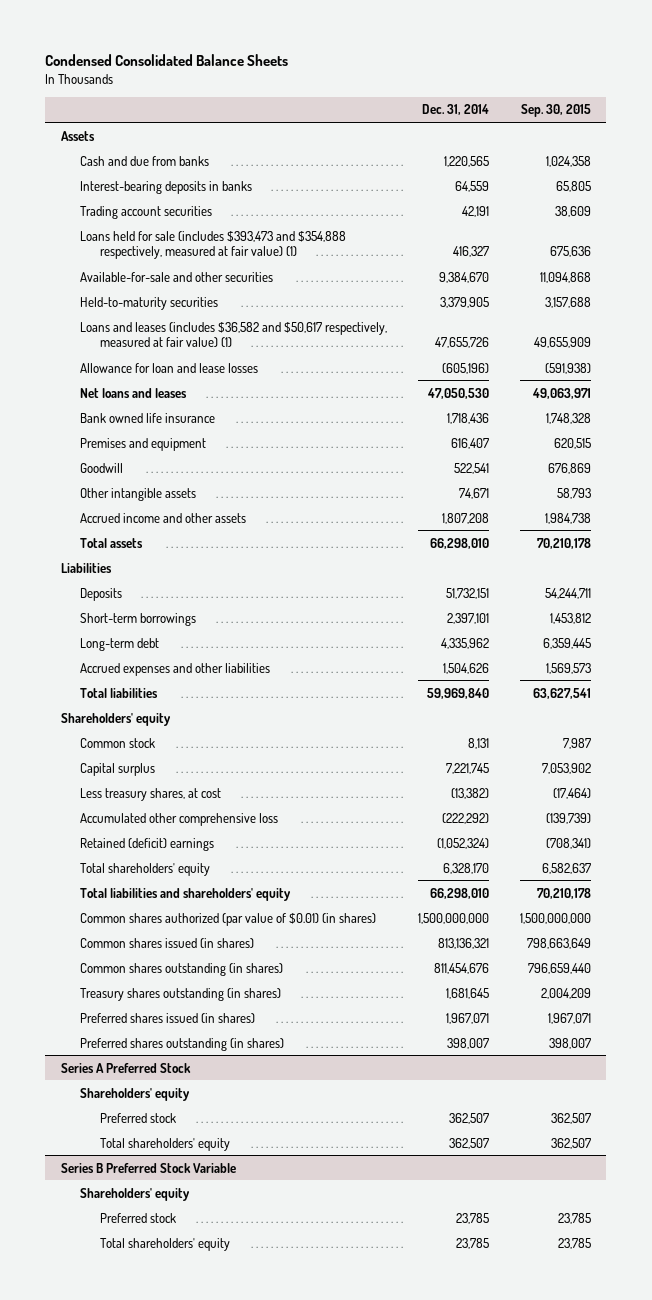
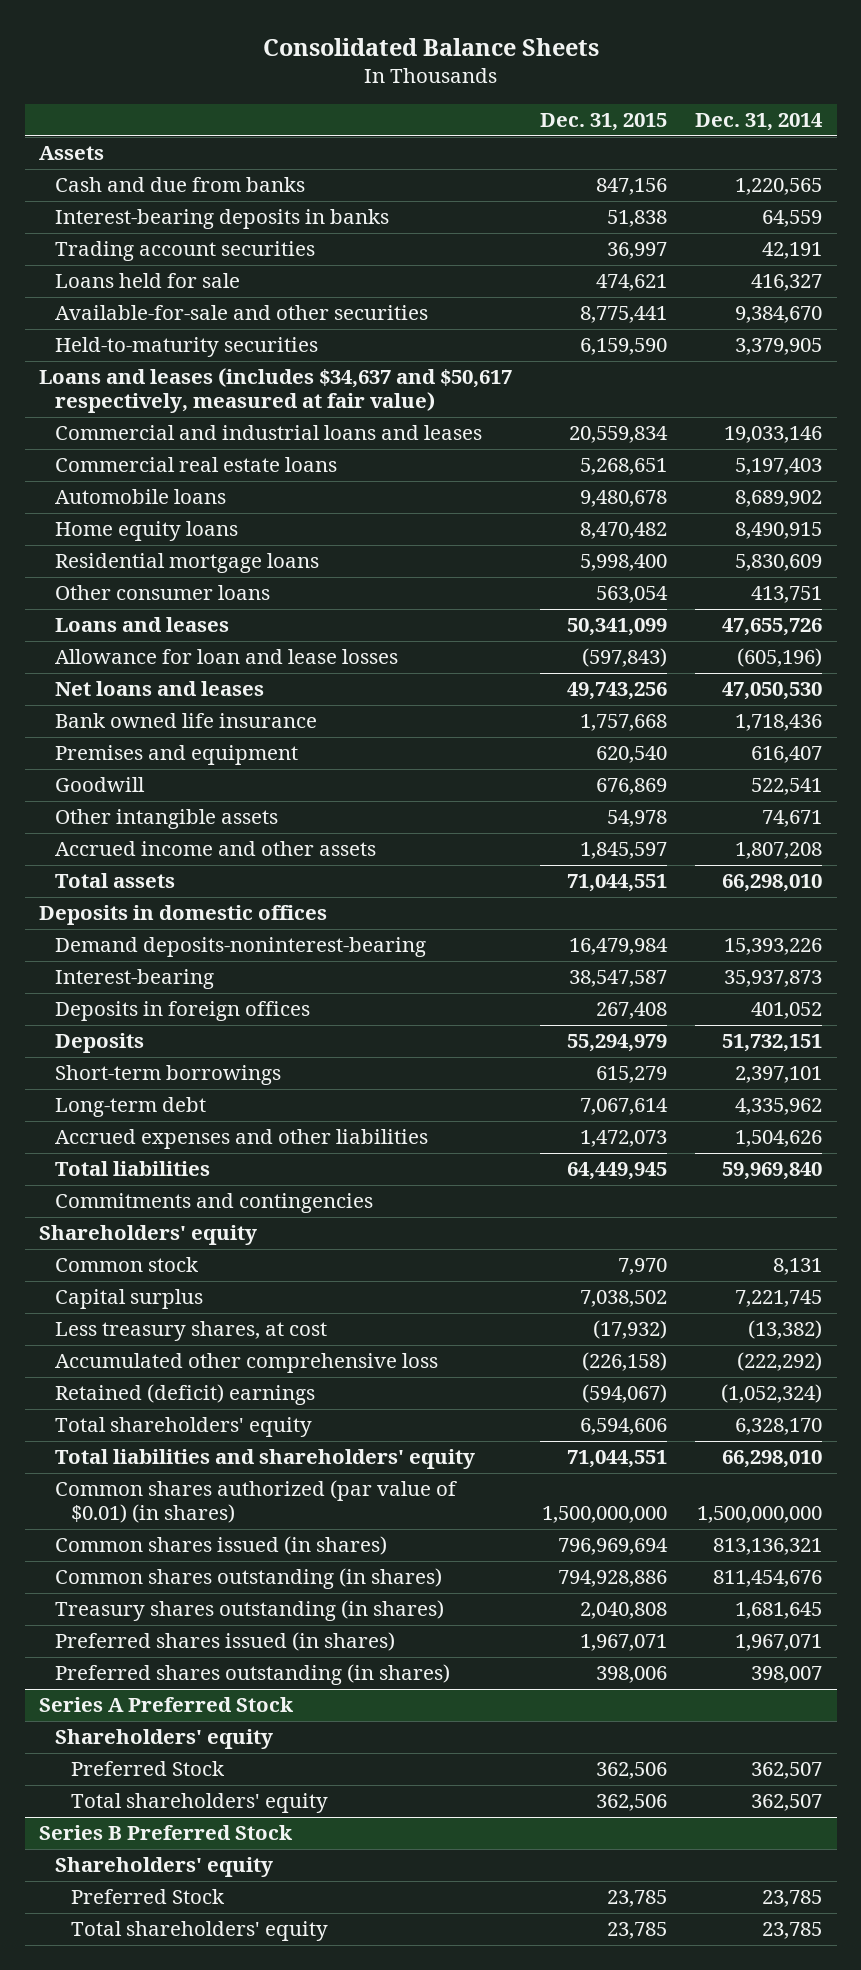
[45,53,289,66] Condensed Consolidated Balance Sheets -> [262,38,599,57] Consolidated Balance Sheets
[521,104,592,118] Sep. 30, 2015 -> none
none -> [540,113,668,132] Dec. 31, 2015
[80,230,347,260] Loans held for sale (includes $393,473 and $354,888 respectively, measured at fair value) (1) -> [54,273,240,289] Loans held for sale
none -> [38,368,512,413] Loans and leases (includes $34,637 and $50,617 respectively, measured at fair value)
none -> [54,425,482,441] Commercial and industrial loans and leases
none -> [54,457,337,473] Commercial real estate loans
none -> [54,489,226,505] Automobile loans
none -> [54,521,238,542] Home equity loans
none -> [54,553,319,574] Residential mortgage loans
none -> [54,585,270,601] Other consumer loans
[80,321,388,348] Loans and leases (includes $36,582 and $50,617 respectively, measured at fair value) (1) -> [54,617,229,633] Loans and leases
[60,562,112,573] Liabilities -> none
none -> [38,905,327,926] Deposits in domestic offices
none -> [54,937,426,958] Demand deposits-noninterest-bearing
none -> [54,969,214,990] Interest-bearing
none -> [54,1001,310,1022] Deposits in foreign offices
none -> [54,1193,373,1214] Commitments and contingencies
[100,1112,177,1123] Preferred stock -> [71,1761,226,1777] Preferred Stock
[60,1162,236,1173] Series B Preferred Stock Variable -> [38,1825,293,1841] Series B Preferred Stock
[100,1212,177,1223] Preferred stock -> [71,1889,226,1905] Preferred Stock

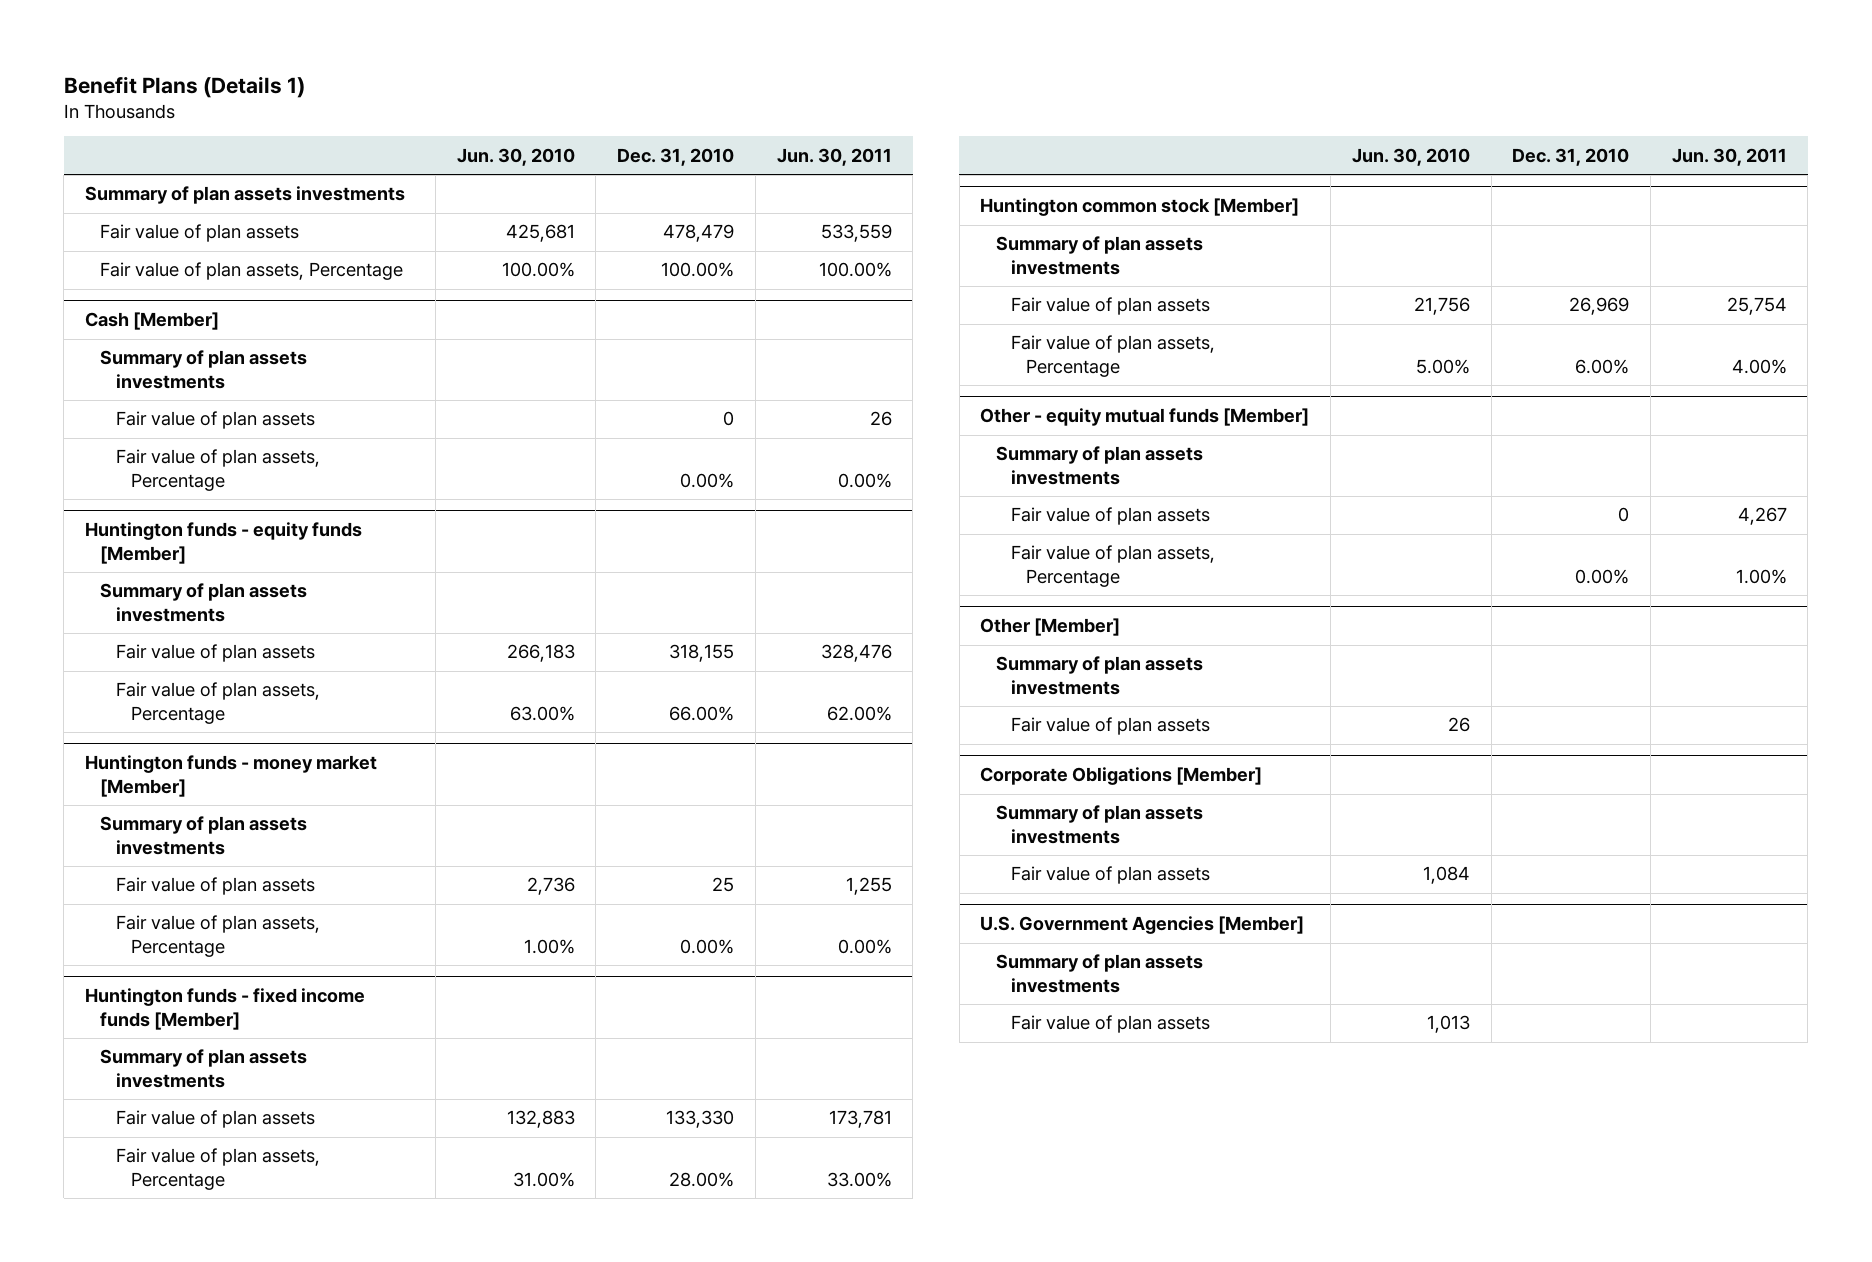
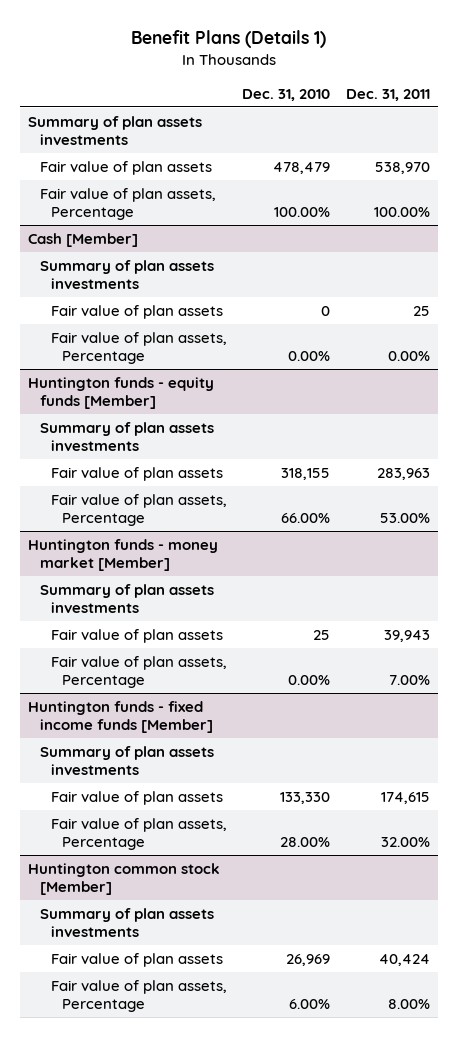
[456,147,575,166] Jun. 30, 2010 -> none
[776,147,892,166] Jun. 30, 2011 -> none
none -> [346,88,431,101] Dec. 31, 2011
[980,408,1310,427] Other - equity mutual funds [Member] -> none
[995,446,1203,486] Summary of plan assets investments -> none
[1010,507,1210,526] Fair value of plan assets -> none
[1010,545,1215,588] Fair value of plan assets, Percentage -> none
[980,618,1121,637] Other [Member] -> none
[995,656,1203,696] Summary of plan assets investments -> none
[1010,717,1210,736] Fair value of plan assets -> none
[980,767,1263,786] Corporate Obligations [Member] -> none
[995,805,1203,845] Summary of plan assets investments -> none
[1010,866,1210,885] Fair value of plan assets -> none
[980,916,1305,935] U.S. Government Agencies [Member] -> none
[995,954,1203,994] Summary of plan assets investments -> none
[1010,1015,1210,1034] Fair value of plan assets -> none

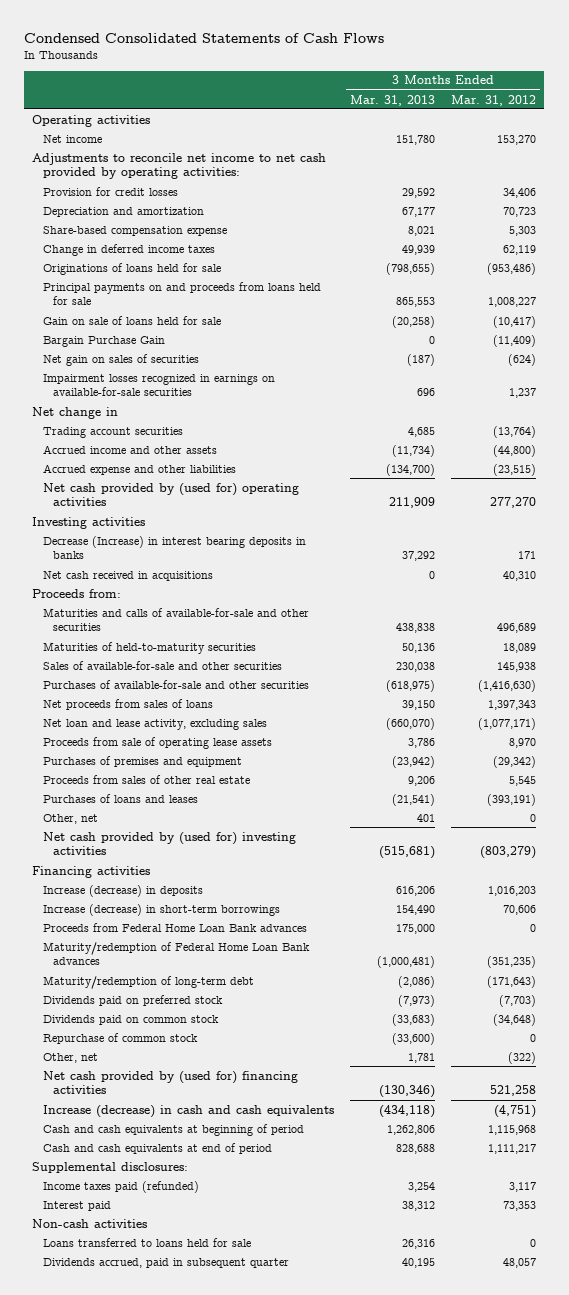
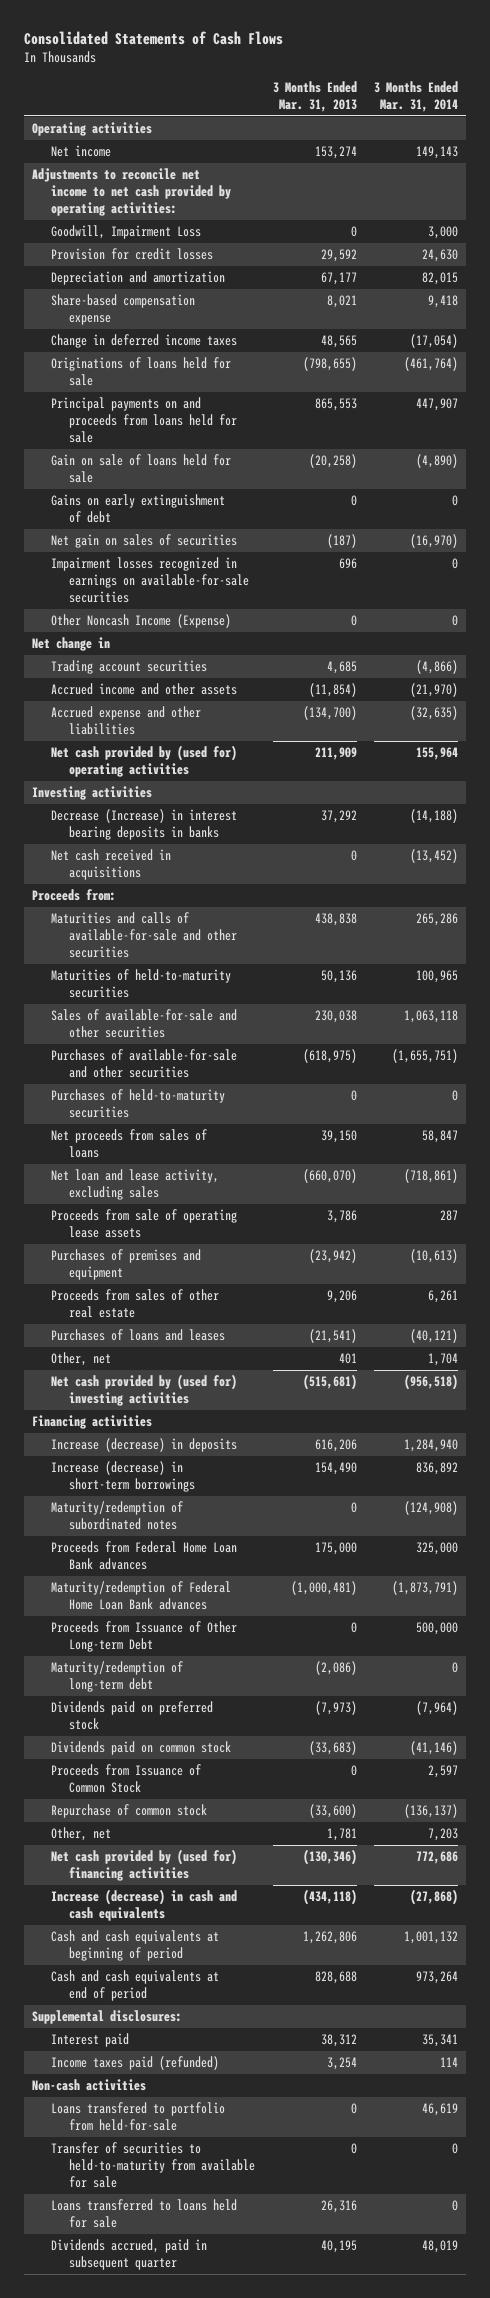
[24,32,385,43] Condensed Consolidated Statements of Cash Flows -> [23,31,283,46] Consolidated Statements of Cash Flows
[451,94,537,106] Mar. 31, 2012 -> none
none -> [373,80,458,112] 3 Months Ended Mar. 31, 2014
[395,134,435,145] 151,780 -> [314,146,357,160] 153,274
none -> [50,225,201,240] Goodwill, Impairment Loss
[401,244,435,255] 49,939 -> [320,335,357,349] 48,565
[42,335,165,347] Bargain Purchase Gain -> none
none -> [50,494,225,524] Gains on early extinguishment of debt
none -> [50,614,231,629] Other Noncash Income (Expense)
[391,444,435,457] (11,734) -> [308,683,357,698] (11,854)
none -> [50,1089,225,1119] Purchases of held-to-maturity securities
none -> [50,1501,183,1531] Maturity/redemption of subordinated notes
none -> [50,1621,237,1653] Proceeds from Issuance of Other Long-term Debt
none -> [50,1764,201,1794] Proceeds from Issuance of Common Stock
[42,1180,199,1193] Income taxes paid (refunded) -> [50,2056,219,2071] Income taxes paid (refunded)
none -> [50,2102,225,2132] Loans transfered to portfolio from held-for-sale
none -> [50,2142,256,2189] Transfer of securities to held-to-maturity from available for sale

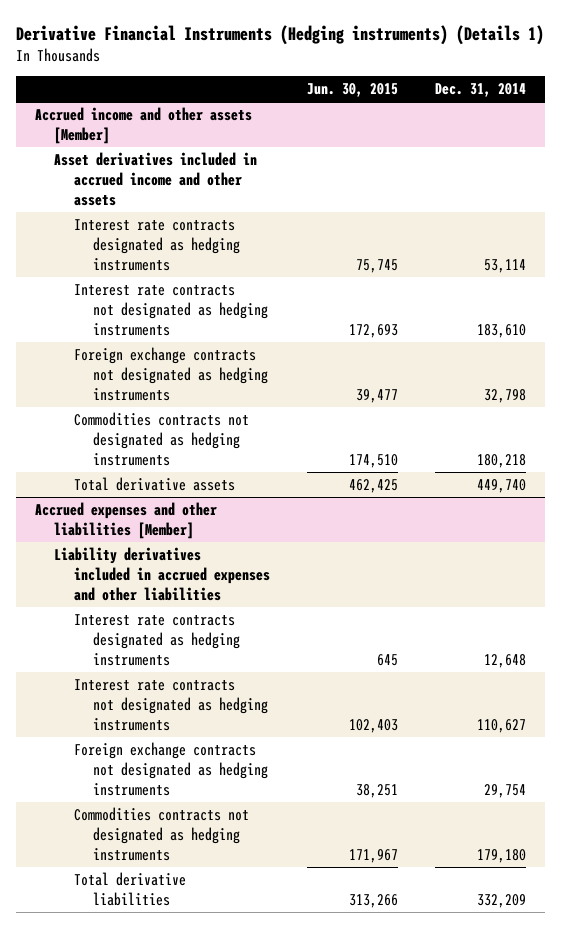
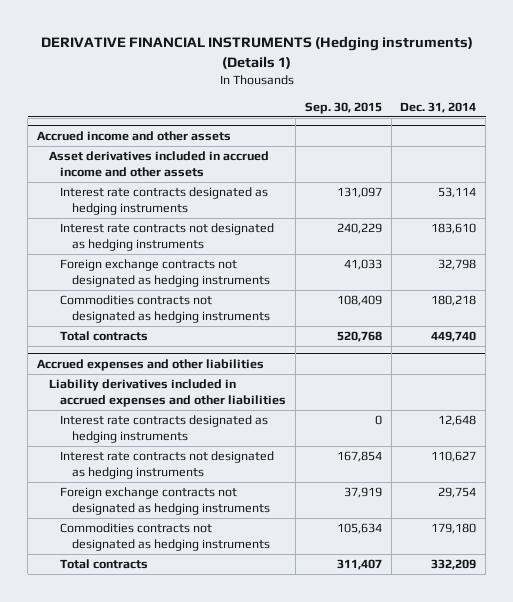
[15,25,544,46] Derivative Financial Instruments (Hedging instruments) (Details 1) -> [40,36,473,70] DERIVATIVE FINANCIAL INSTRUMENTS (Hedging instruments) (Details 1)
[307,83,399,98] Jun. 30, 2015 -> none
none -> [304,101,382,114] Sep. 30, 2015
[34,106,252,144] Accrued income and other assets [Member] -> [37,130,232,141] Accrued income and other assets
[73,476,235,491] Total derivative assets -> [60,331,149,342] Total contracts
[34,501,217,539] Accrued expenses and other liabilities [Member] -> [37,358,265,371] Accrued expenses and other liabilities
[73,871,186,906] Total derivative liabilities -> [60,559,149,570] Total contracts

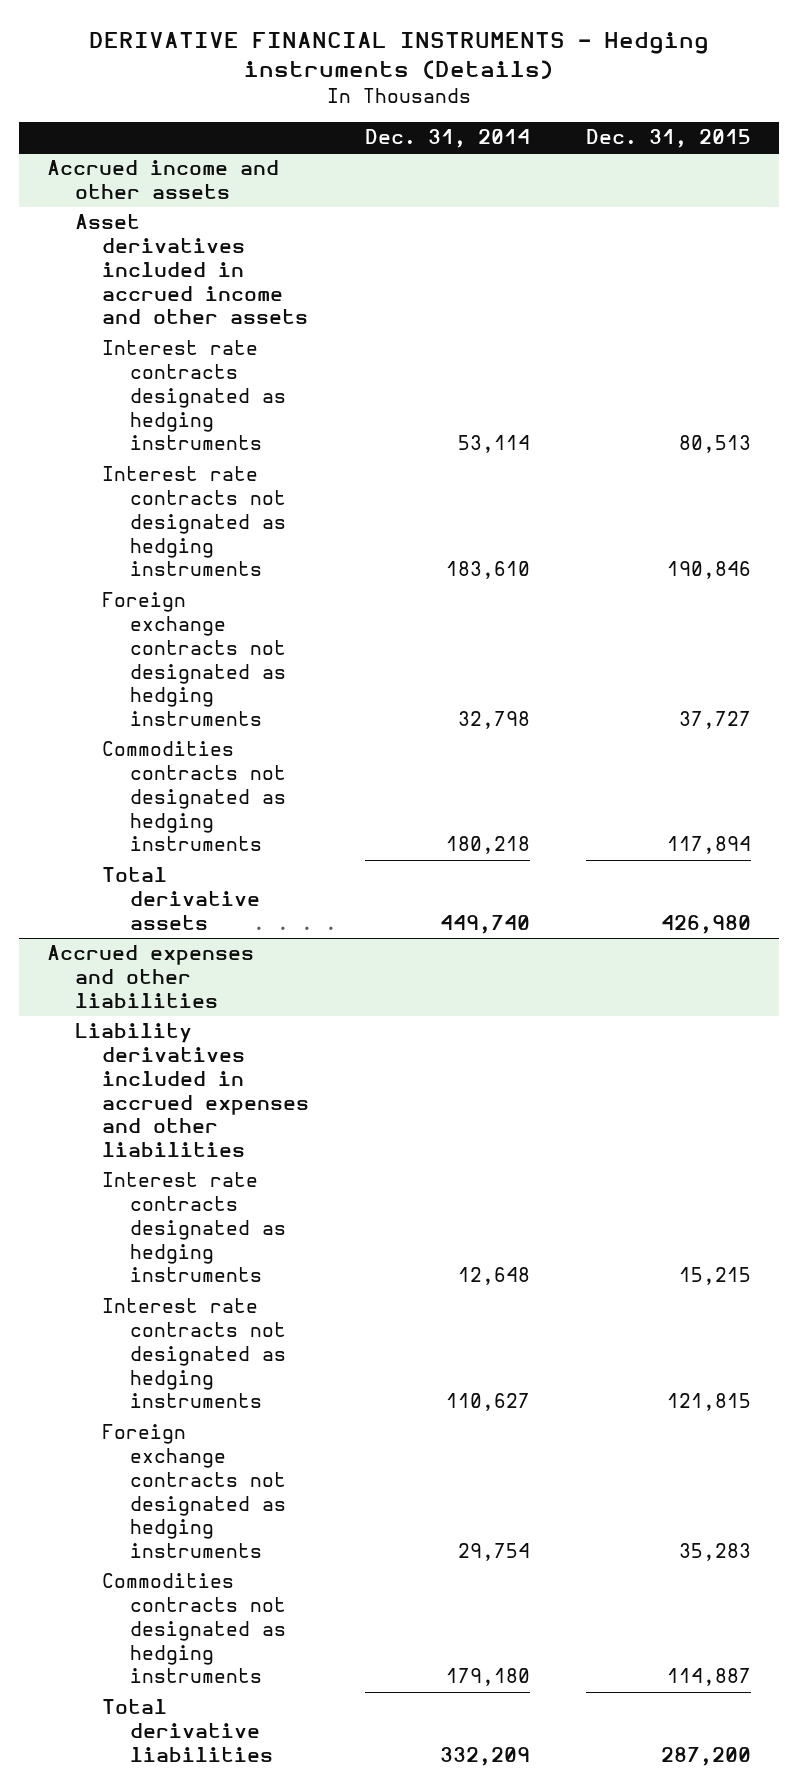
[40,36,473,70] DERIVATIVE FINANCIAL INSTRUMENTS (Hedging instruments) (Details 1) -> [89,32,710,80] DERIVATIVE FINANCIAL INSTRUMENTS - Hedging instruments (Details)
[304,101,382,114] Sep. 30, 2015 -> none
none -> [586,128,752,148] Dec. 31, 2015
[60,331,149,342] Total contracts -> [102,867,261,930] Total derivative assets
[60,559,149,570] Total contracts -> [102,1699,274,1762] Total derivative liabilities

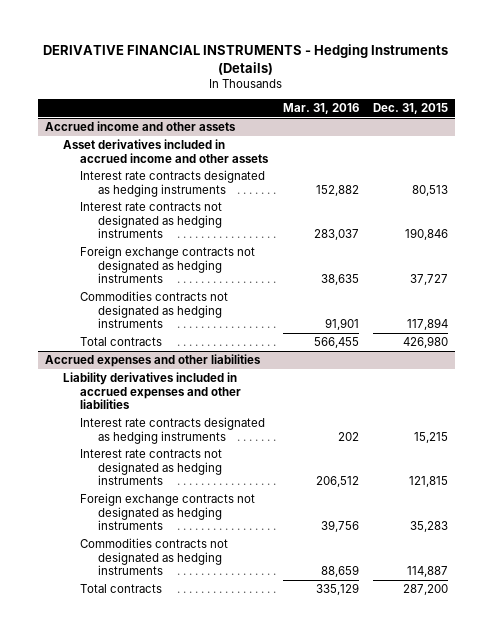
[89,32,710,80] DERIVATIVE FINANCIAL INSTRUMENTS - Hedging instruments (Details) -> [43,44,449,75] DERIVATIVE FINANCIAL INSTRUMENTS - Hedging Instruments (Details)
[365,128,531,148] Dec. 31, 2014 -> none
none -> [282,103,359,115] Mar. 31, 2016
[102,867,261,930] Total derivative assets -> [80,336,163,346] Total contracts
[102,1699,274,1762] Total derivative liabilities -> [80,583,163,593] Total contracts

